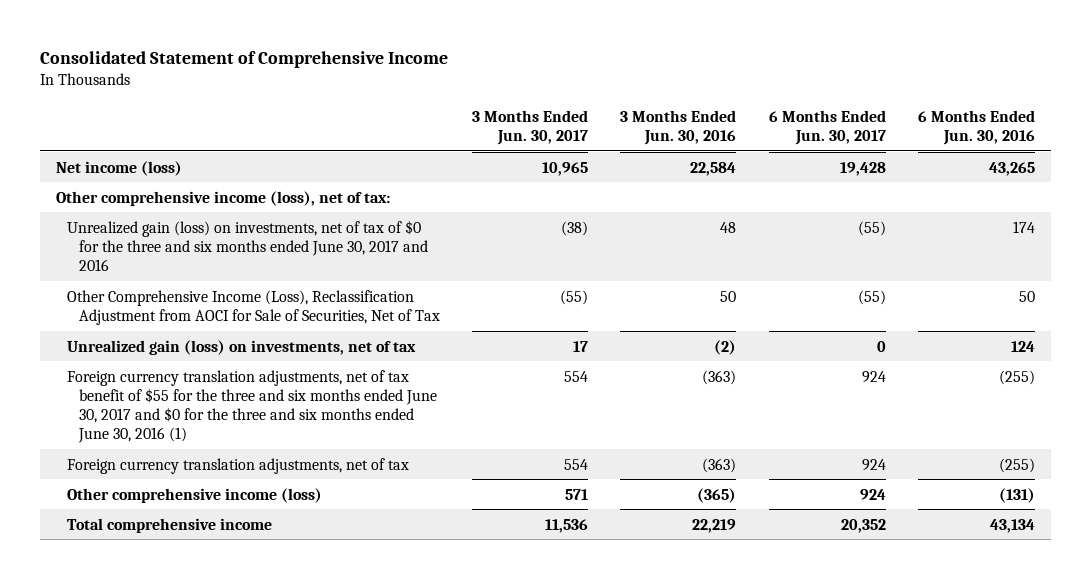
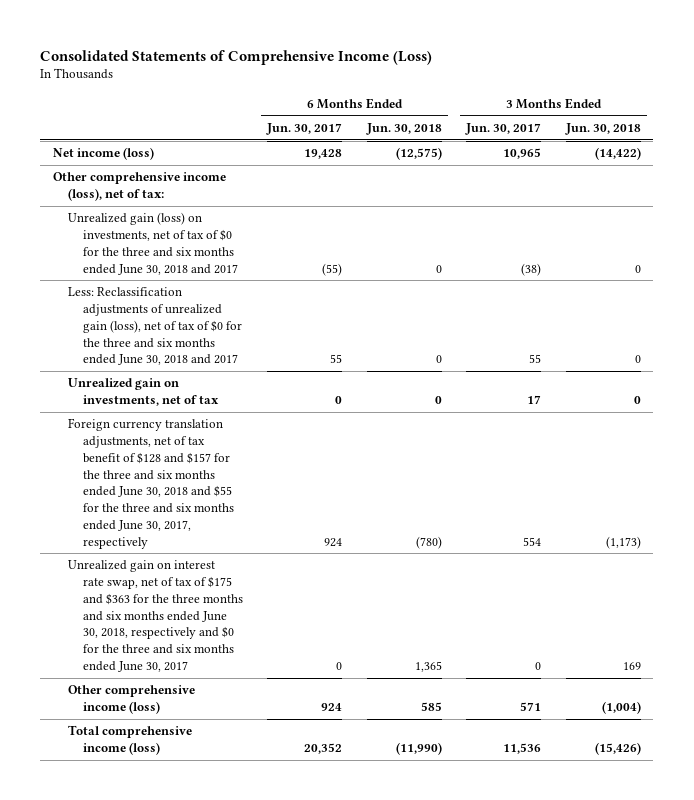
[39,51,448,69] Consolidated Statement of Comprehensive Income -> [40,49,433,65] Consolidated Statements of Comprehensive Income (Loss)
[620,109,737,145] 3 Months Ended Jun. 30, 2016 -> none
[918,109,1036,145] 6 Months Ended Jun. 30, 2016 -> none
none -> [365,122,442,135] Jun. 30, 2018
none -> [565,122,642,135] Jun. 30, 2018
[67,457,410,474] Foreign currency translation adjustments, net of tax -> none
[67,219,428,271] Unrealized gain (loss) on investments, net of tax of $0 for the three and six months ended June 30, 2017 and 2016 -> [67,212,238,275] Unrealized gain (loss) on investments, net of tax of $0 for the three and six months ended June 30, 2018 and 2017
[67,289,440,325] Other Comprehensive Income (Loss), Reclassification Adjustment from AOCI for Sale of Securities, Net of Tax -> [67,287,242,366] Less: Reclassification adjustments of unrealized gain (loss), net of tax of $0 for the three and six months ended June 30, 2018 and 2017
[560,289,589,305] (55) -> [529,354,542,364] 55
[857,289,886,305] (55) -> [330,354,343,364] 55
[67,339,417,355] Unrealized gain (loss) on investments, net of tax -> [67,378,219,407] Unrealized gain on investments, net of tax
[67,369,437,444] Foreign currency translation adjustments, net of tax benefit of $55 for the three and six months ended June 30, 2017 and $0 for the three and six months ended June 30, 2016 (1) -> [67,418,234,549] Foreign currency translation adjustments, net of tax benefit of $128 and $157 for the three and six months ended June 30, 2018 and $55 for the three and six months ended June 30, 2017, respectively
none -> [67,560,243,672] Unrealized gain on interest rate swap, net of tax of $175 and $363 for the three months and six months ended June 30, 2018, respectively and $0 for the three and six months ended June 30, 2017
[67,517,273,533] Total comprehensive income -> [67,725,192,756] Total comprehensive income (loss)

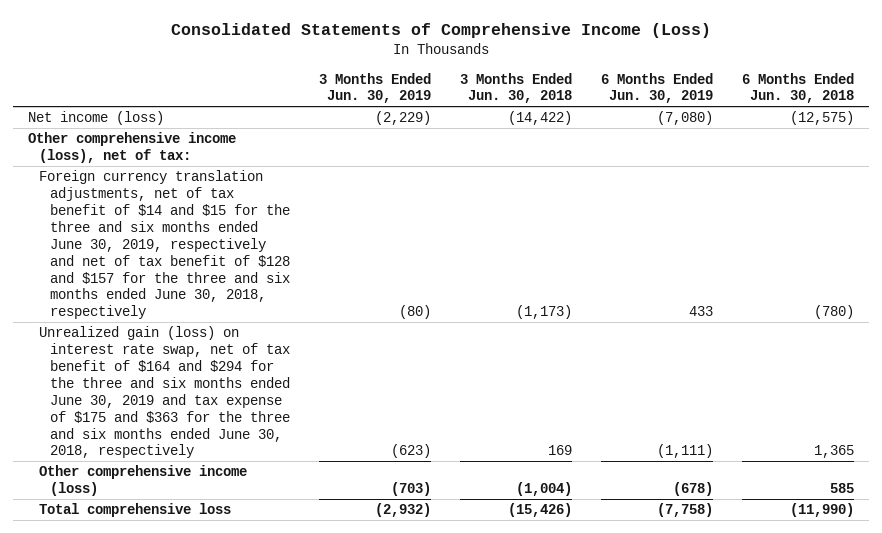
[266,122,343,135] Jun. 30, 2017 -> none
[465,122,542,135] Jun. 30, 2017 -> none
none -> [319,72,432,104] 3 Months Ended Jun. 30, 2019
none -> [601,72,714,104] 6 Months Ended Jun. 30, 2019
[67,212,238,275] Unrealized gain (loss) on investments, net of tax of $0 for the three and six months ended June 30, 2018 and 2017 -> none
[67,287,242,366] Less: Reclassification adjustments of unrealized gain (loss), net of tax of $0 for the three and six months ended June 30, 2018 and 2017 -> none
[67,378,219,407] Unrealized gain on investments, net of tax -> none
[67,418,234,549] Foreign currency translation adjustments, net of tax benefit of $128 and $157 for the three and six months ended June 30, 2018 and $55 for the three and six months ended June 30, 2017, respectively -> [38,170,291,320] Foreign currency translation adjustments, net of tax benefit of $14 and $15 for the three and six months ended June 30, 2019, respectively and net of tax benefit of $128 and $157 for the three and six months ended June 30, 2018, respectively
[67,560,243,672] Unrealized gain on interest rate swap, net of tax of $175 and $363 for the three months and six months ended June 30, 2018, respectively and $0 for the three and six months ended June 30, 2017 -> [38,326,291,459] Unrealized gain (loss) on interest rate swap, net of tax benefit of $164 and $294 for the three and six months ended June 30, 2019 and tax expense of $175 and $363 for the three and six months ended June 30, 2018, respectively
[67,725,192,756] Total comprehensive income (loss) -> [38,503,231,518] Total comprehensive loss

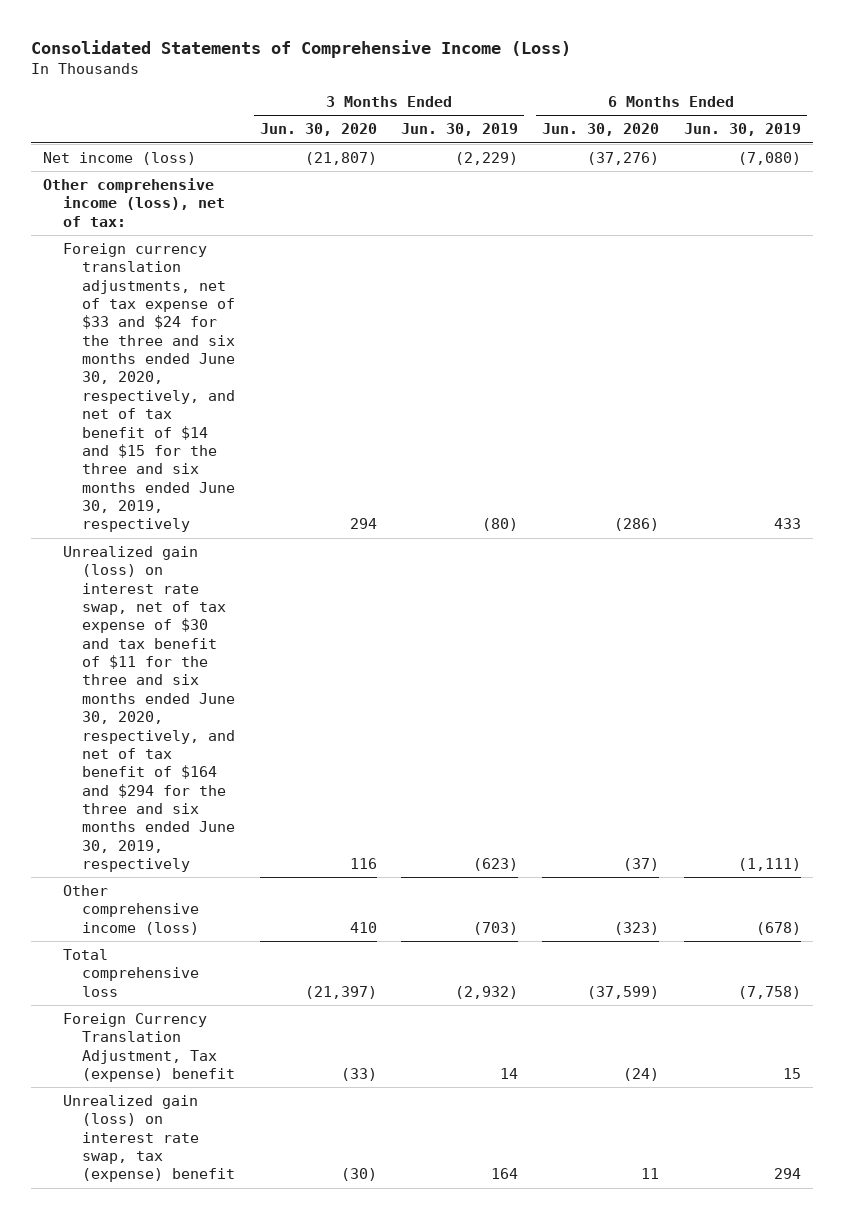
[460,72,573,104] 3 Months Ended Jun. 30, 2018 -> none
[742,72,855,104] 6 Months Ended Jun. 30, 2018 -> none
none -> [259,123,377,137] Jun. 30, 2020
none -> [542,123,660,137] Jun. 30, 2020
[38,170,291,320] Foreign currency translation adjustments, net of tax benefit of $14 and $15 for the three and six months ended June 30, 2019, respectively and net of tax benefit of $128 and $157 for the three and six months ended June 30, 2018, respectively -> [62,242,236,533] Foreign currency translation adjustments, net of tax expense of $33 and $24 for the three and six months ended June 30, 2020, respectively, and net of tax benefit of $14 and $15 for the three and six months ended June 30, 2019, respectively
[38,326,291,459] Unrealized gain (loss) on interest rate swap, net of tax benefit of $164 and $294 for the three and six months ended June 30, 2019 and tax expense of $175 and $363 for the three and six months ended June 30, 2018, respectively -> [62,545,236,873] Unrealized gain (loss) on interest rate swap, net of tax expense of $30 and tax benefit of $11 for the three and six months ended June 30, 2020, respectively, and net of tax benefit of $164 and $294 for the three and six months ended June 30, 2019, respectively
none -> [62,1012,236,1083] Foreign Currency Translation Adjustment, Tax (expense) benefit
none -> [62,1094,236,1183] Unrealized gain (loss) on interest rate swap, tax (expense) benefit

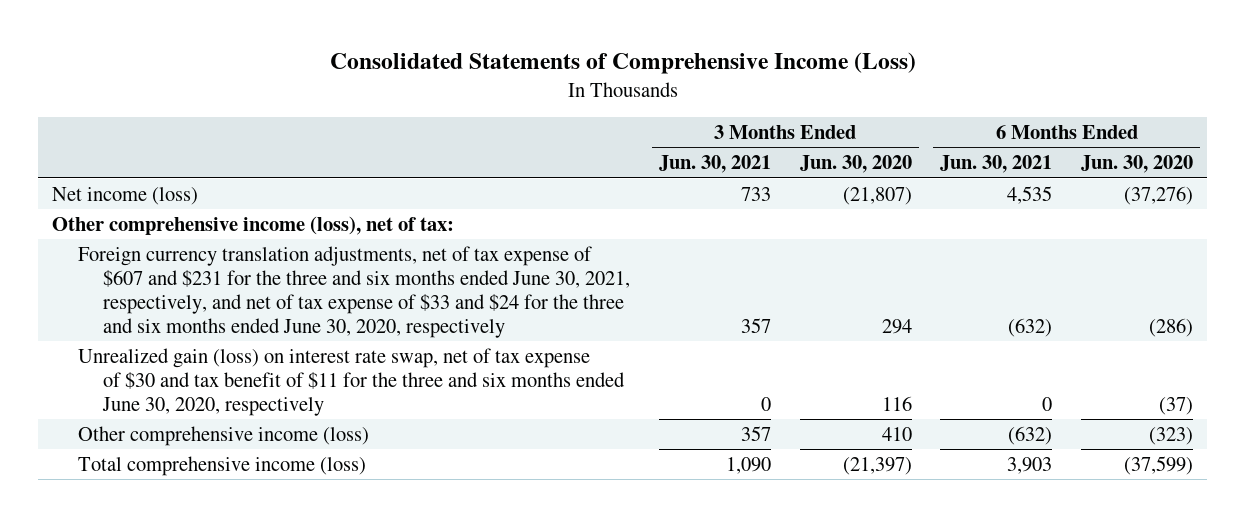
[401,123,519,137] Jun. 30, 2019 -> none
[683,123,801,137] Jun. 30, 2019 -> none
none -> [658,155,771,174] Jun. 30, 2021
none -> [940,155,1053,174] Jun. 30, 2021
[62,242,236,533] Foreign currency translation adjustments, net of tax expense of $33 and $24 for the three and six months ended June 30, 2020, respectively, and net of tax benefit of $14 and $15 for the three and six months ended June 30, 2019, respectively -> [77,245,631,338] Foreign currency translation adjustments, net of tax expense of $607 and $231 for the three and six months ended June 30, 2021, respectively, and net of tax expense of $33 and $24 for the three and six months ended June 30, 2020, respectively
[62,545,236,873] Unrealized gain (loss) on interest rate swap, net of tax expense of $30 and tax benefit of $11 for the three and six months ended June 30, 2020, respectively, and net of tax benefit of $164 and $294 for the three and six months ended June 30, 2019, respectively -> [77,347,626,416] Unrealized gain (loss) on interest rate swap, net of tax expense of $30 and tax benefit of $11 for the three and six months ended June 30, 2020, respectively
[62,1012,236,1083] Foreign Currency Translation Adjustment, Tax (expense) benefit -> none
[62,1094,236,1183] Unrealized gain (loss) on interest rate swap, tax (expense) benefit -> none
[62,948,200,997] Total comprehensive loss -> [77,455,366,476] Total comprehensive income (loss)

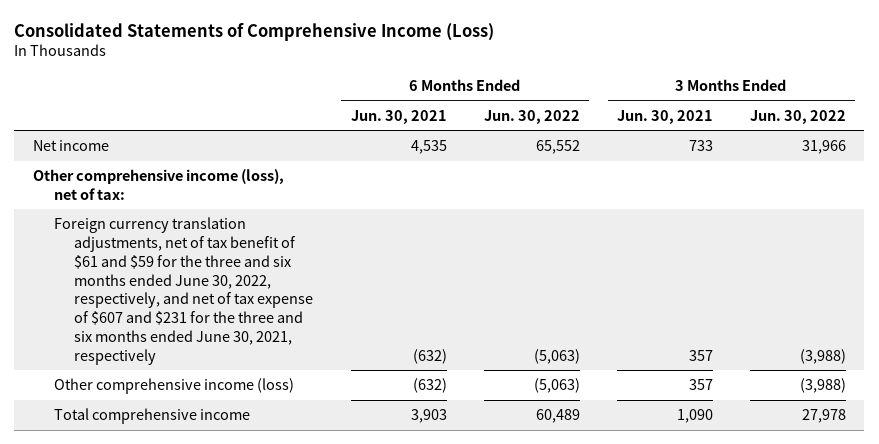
[799,155,912,174] Jun. 30, 2020 -> none
[1080,155,1193,174] Jun. 30, 2020 -> none
none -> [483,109,580,124] Jun. 30, 2022
none -> [749,109,846,124] Jun. 30, 2022
[52,186,199,205] Net income (loss) -> [32,140,109,152] Net income
[77,347,626,416] Unrealized gain (loss) on interest rate swap, net of tax expense of $30 and tax benefit of $11 for the three and six months ended June 30, 2020, respectively -> none
[77,245,631,338] Foreign currency translation adjustments, net of tax expense of $607 and $231 for the three and six months ended June 30, 2021, respectively, and net of tax expense of $33 and $24 for the three and six months ended June 30, 2020, respectively -> [53,217,314,365] Foreign currency translation adjustments, net of tax benefit of $61 and $59 for the three and six months ended June 30, 2022, respectively, and net of tax expense of $607 and $231 for the three and six months ended June 30, 2021, respectively
[77,455,366,476] Total comprehensive income (loss) -> [53,408,250,425] Total comprehensive income

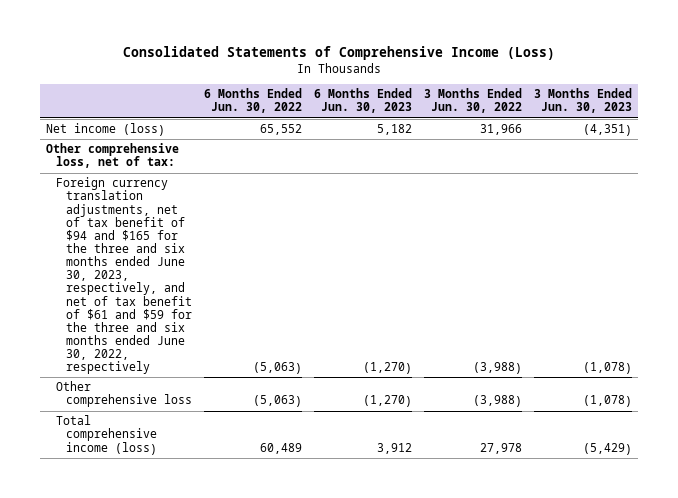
[350,109,447,124] Jun. 30, 2021 -> none
[616,109,713,124] Jun. 30, 2021 -> none
none -> [313,88,412,114] 6 Months Ended Jun. 30, 2023
none -> [534,88,633,114] 3 Months Ended Jun. 30, 2023
[32,140,109,152] Net income -> [45,123,165,137] Net income (loss)
[32,169,284,200] Other comprehensive income (loss), net of tax: -> [45,143,179,169] Other comprehensive loss, net of tax:
[53,217,314,365] Foreign currency translation adjustments, net of tax benefit of $61 and $59 for the three and six months ended June 30, 2022, respectively, and net of tax expense of $607 and $231 for the three and six months ended June 30, 2021, respectively -> [55,177,192,375] Foreign currency translation adjustments, net of tax benefit of $94 and $165 for the three and six months ended June 30, 2023, respectively, and net of tax benefit of $61 and $59 for the three and six months ended June 30, 2022, respectively
[53,378,294,395] Other comprehensive income (loss) -> [55,381,192,408] Other comprehensive loss
[53,408,250,425] Total comprehensive income -> [55,415,157,455] Total comprehensive income (loss)

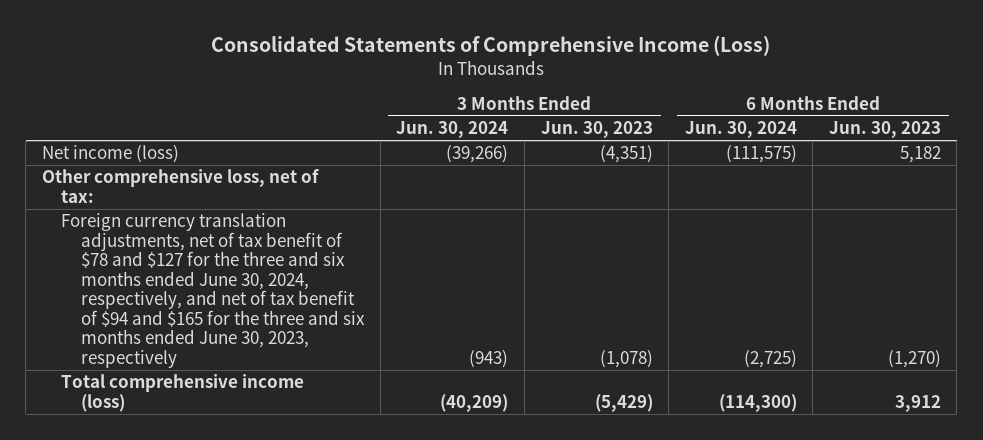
[203,88,302,114] 6 Months Ended Jun. 30, 2022 -> none
[423,88,522,114] 3 Months Ended Jun. 30, 2022 -> none
none -> [396,121,509,139] Jun. 30, 2024
none -> [684,121,797,139] Jun. 30, 2024
[55,381,192,408] Other comprehensive loss -> none
[55,177,192,375] Foreign currency translation adjustments, net of tax benefit of $94 and $165 for the three and six months ended June 30, 2023, respectively, and net of tax benefit of $61 and $59 for the three and six months ended June 30, 2022, respectively -> [61,213,366,368] Foreign currency translation adjustments, net of tax benefit of $78 and $127 for the three and six months ended June 30, 2024, respectively, and net of tax benefit of $94 and $165 for the three and six months ended June 30, 2023, respectively

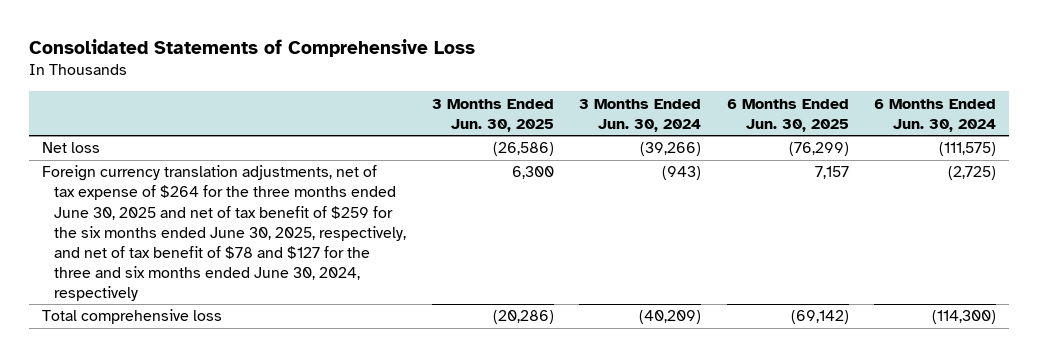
[211,34,771,56] Consolidated Statements of Comprehensive Income (Loss) -> [29,38,476,57] Consolidated Statements of Comprehensive Loss
[540,121,653,139] Jun. 30, 2023 -> none
[828,121,941,139] Jun. 30, 2023 -> none
none -> [431,98,554,132] 3 Months Ended Jun. 30, 2025
none -> [726,98,849,132] 6 Months Ended Jun. 30, 2025
[41,169,319,203] Other comprehensive loss, net of tax: -> none
[41,145,179,164] Net income (loss) -> [41,142,100,154] Net loss
[61,213,366,368] Foreign currency translation adjustments, net of tax benefit of $78 and $127 for the three and six months ended June 30, 2024, respectively, and net of tax benefit of $94 and $165 for the three and six months ended June 30, 2023, respectively -> [41,165,407,301] Foreign currency translation adjustments, net of tax expense of $264 for the three months ended June 30, 2025 and net of tax benefit of $259 for the six months ended June 30, 2025, respectively, and net of tax benefit of $78 and $127 for the three and six months ended June 30, 2024, respectively
[61,374,305,412] Total comprehensive income (loss) -> [41,309,222,325] Total comprehensive loss

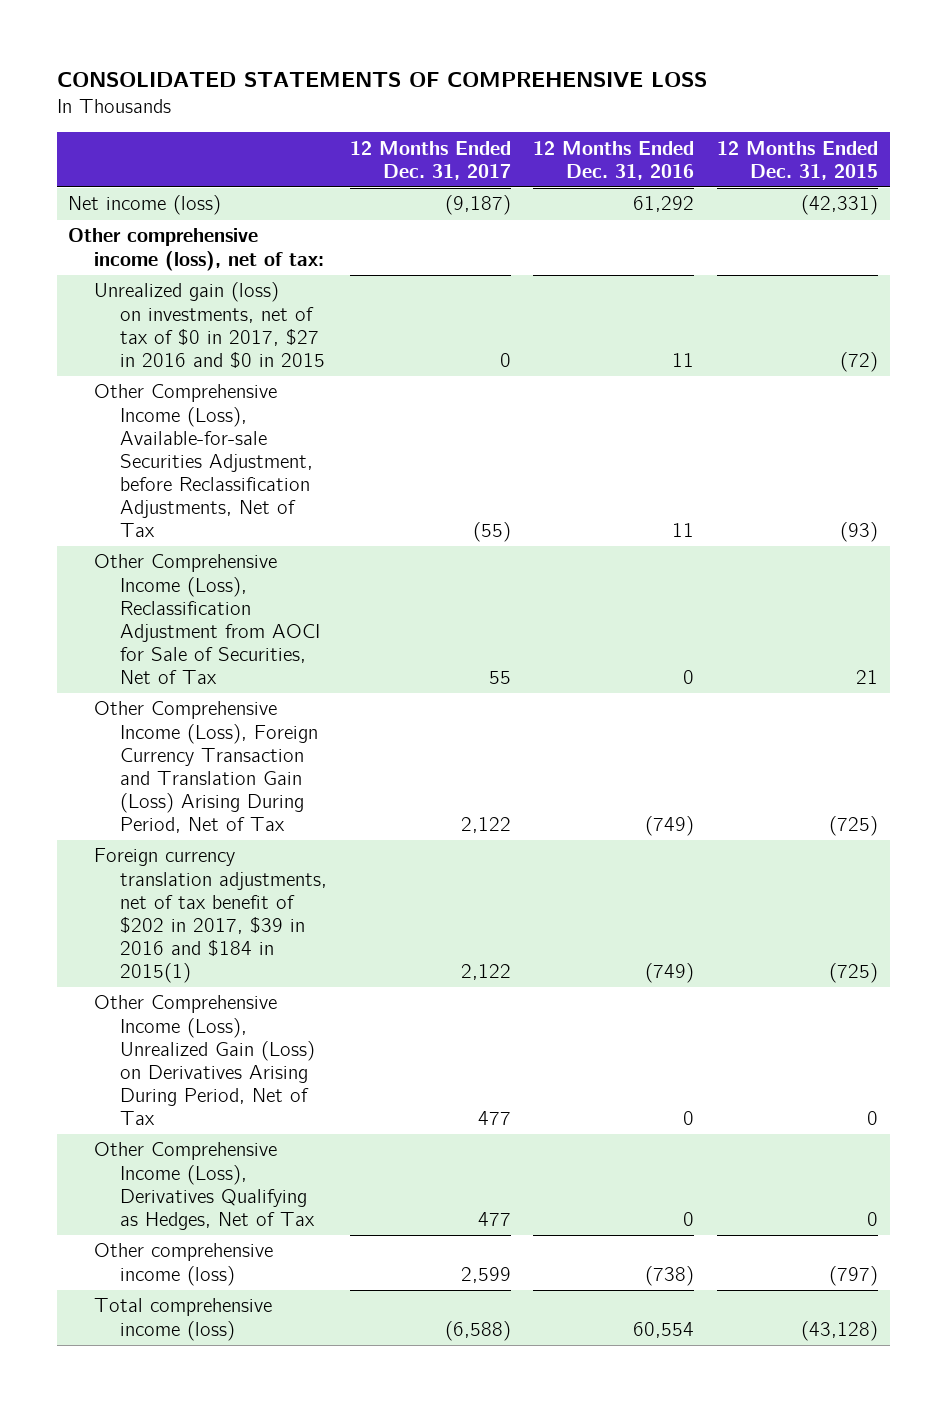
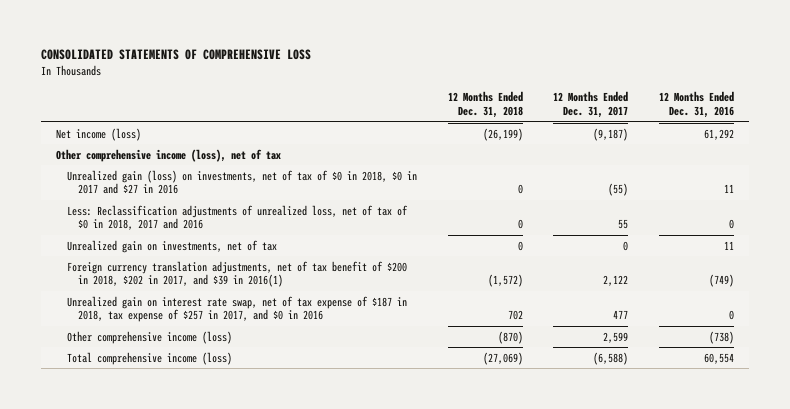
[717,140,879,180] 12 Months Ended Dec. 31, 2015 -> none
none -> [447,91,523,118] 12 Months Ended Dec. 31, 2018
[94,282,325,368] Unrealized gain (loss) on investments, net of tax of $0 in 2017, $27 in 2016 and $0 in 2015 -> none
[94,848,327,983] Foreign currency translation adjustments, net of tax benefit of $202 in 2017, $39 in 2016 and $184 in 2015(1) -> none
[94,1142,315,1230] Other Comprehensive Income (Loss), Derivatives Qualifying as Hedges, Net of Tax -> none
[68,228,325,271] Other comprehensive income (loss), net of tax: -> [56,148,282,162] Other comprehensive income (loss), net of tax
[94,384,313,538] Other Comprehensive Income (Loss), Available-for-sale Securities Adjustment, before Reclassification Adjustments, Net of Tax -> [67,169,418,195] Unrealized gain (loss) on investments, net of tax of $0 in 2018, $0 in 2017 and $27 in 2016
[94,554,320,684] Other Comprehensive Income (Loss), Reclassification Adjustment from AOCI for Sale of Securities, Net of Tax -> [67,204,409,231] Less: Reclassification adjustments of unrealized loss, net of tax of $0 in 2018, 2017 and 2016
none -> [67,239,278,253] Unrealized gain on investments, net of tax
[94,701,318,833] Other Comprehensive Income (Loss), Foreign Currency Transaction and Translation Gain (Loss) Arising During Period, Net of Tax -> [67,260,408,288] Foreign currency translation adjustments, net of tax benefit of $200 in 2018, $202 in 2017, and $39 in 2016(1)
[94,995,315,1125] Other Comprehensive Income (Loss), Unrealized Gain (Loss) on Derivatives Arising During Period, Net of Tax -> [67,295,408,323] Unrealized gain on interest rate swap, net of tax expense of $187 in 2018, tax expense of $257 in 2017, and $0 in 2016

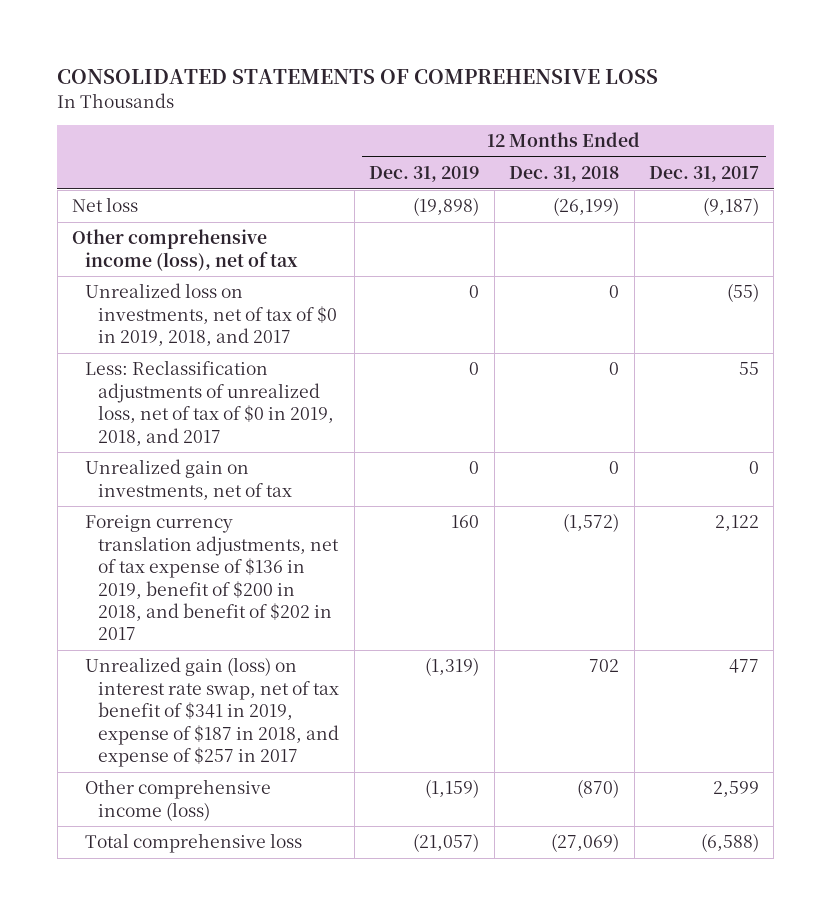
[658,91,734,118] 12 Months Ended Dec. 31, 2016 -> none
none -> [369,166,480,183] Dec. 31, 2019
[56,127,142,141] Net income (loss) -> [72,197,139,213] Net loss
[67,169,418,195] Unrealized gain (loss) on investments, net of tax of $0 in 2018, $0 in 2017 and $27 in 2016 -> [85,283,338,347] Unrealized loss on investments, net of tax of $0 in 2019, 2018, and 2017
[67,204,409,231] Less: Reclassification adjustments of unrealized loss, net of tax of $0 in 2018, 2017 and 2016 -> [85,360,335,446] Less: Reclassification adjustments of unrealized loss, net of tax of $0 in 2019, 2018, and 2017
[67,260,408,288] Foreign currency translation adjustments, net of tax benefit of $200 in 2018, $202 in 2017, and $39 in 2016(1) -> [85,515,340,641] Foreign currency translation adjustments, net of tax expense of $136 in 2019, benefit of $200 in 2018, and benefit of $202 in 2017
[67,295,408,323] Unrealized gain on interest rate swap, net of tax expense of $187 in 2018, tax expense of $257 in 2017, and $0 in 2016 -> [85,657,340,768] Unrealized gain (loss) on interest rate swap, net of tax benefit of $341 in 2019, expense of $187 in 2018, and expense of $257 in 2017
[67,351,233,365] Total comprehensive income (loss) -> [85,833,303,854] Total comprehensive loss

